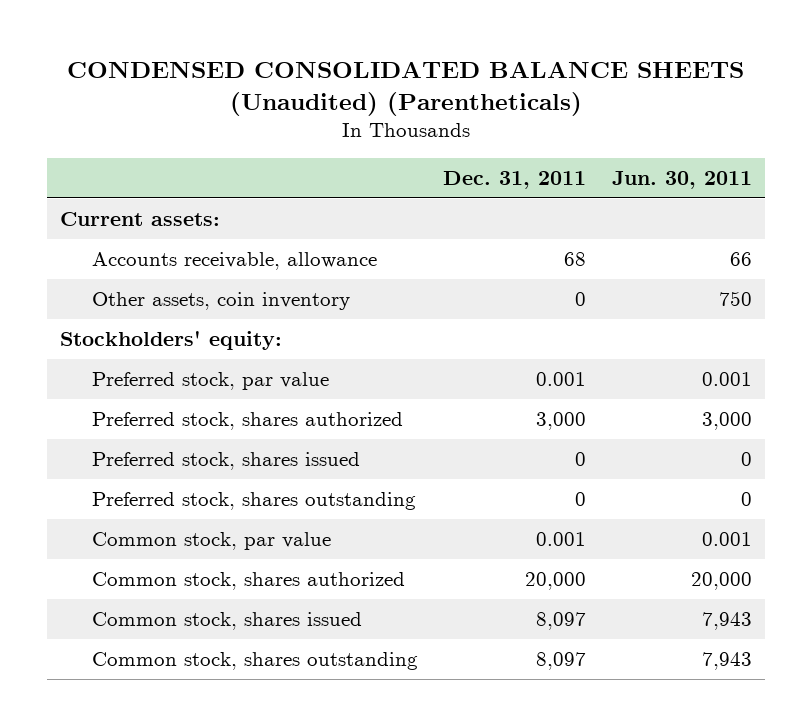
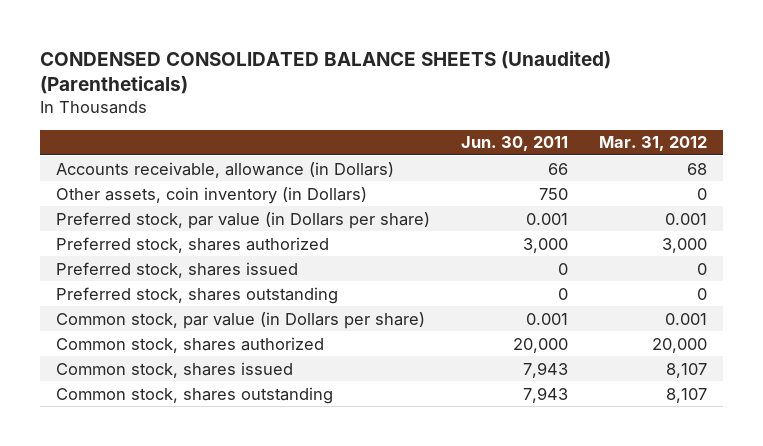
[443,170,587,189] Dec. 31, 2011 -> none
none -> [599,136,708,152] Mar. 31, 2012
[59,212,220,227] Current assets: -> none
[59,331,282,351] Stockholders' equity: -> none
[91,252,377,271] Accounts receivable, allowance -> [55,161,394,178] Accounts receivable, allowance (in Dollars)
[91,292,350,311] Other assets, coin inventory -> [55,186,367,204] Other assets, coin inventory (in Dollars)
[91,372,329,391] Preferred stock, par value -> [55,211,430,229] Preferred stock, par value (in Dollars per share)
[91,532,331,551] Common stock, par value -> [55,311,425,329] Common stock, par value (in Dollars per share)

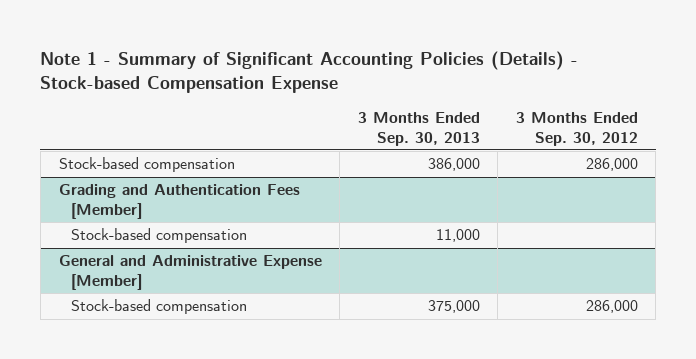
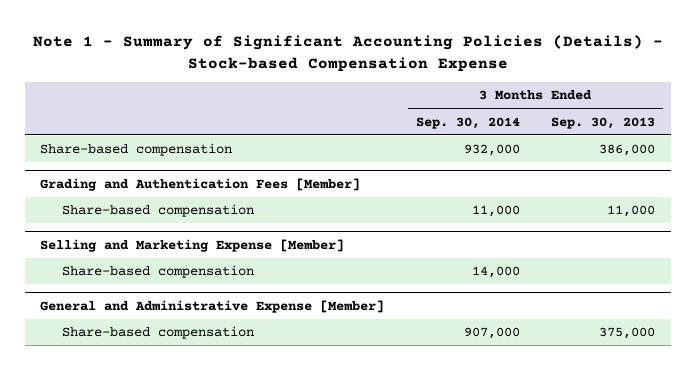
[515,112,638,146] 3 Months Ended Sep. 30, 2012 -> none
none -> [415,116,520,129] Sep. 30, 2014
[58,157,235,173] Stock-based compensation -> [40,143,233,157] Share-based compensation
[71,228,248,244] Stock-based compensation -> [61,204,254,218] Share-based compensation
none -> [40,238,345,252] Selling and Marketing Expense [Member]
none -> [61,265,254,279] Share-based compensation
[71,299,248,315] Stock-based compensation -> [61,326,254,340] Share-based compensation

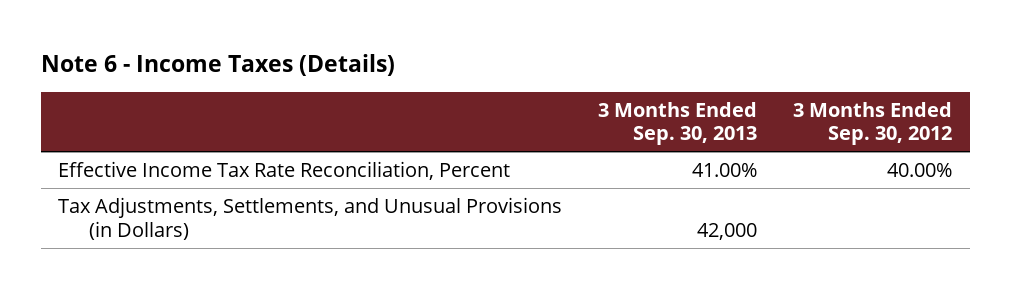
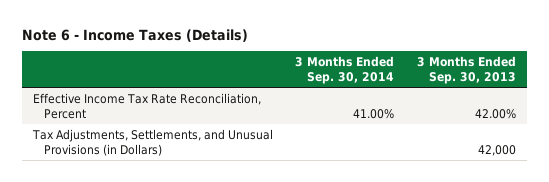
[792,101,952,146] 3 Months Ended Sep. 30, 2012 -> none
none -> [295,55,395,84] 3 Months Ended Sep. 30, 2014
[692,163,758,178] 41.00% -> [474,108,516,119] 42.00%

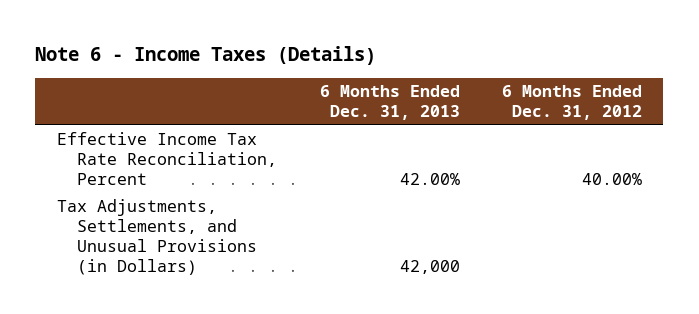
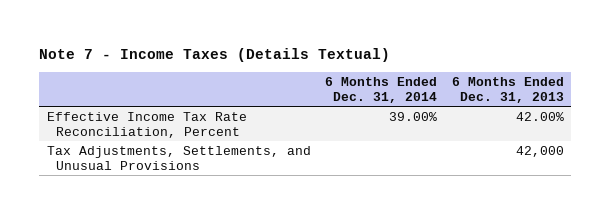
[35,46,377,66] Note 6 - Income Taxes (Details) -> [39,48,391,63] Note 7 - Income Taxes (Details Textual)
[502,85,643,121] 6 Months Ended Dec. 31, 2012 -> none
none -> [325,76,438,103] 6 Months Ended Dec. 31, 2014
[56,199,258,276] Tax Adjustments, Settlements, and Unusual Provisions (in Dollars) -> [46,145,311,170] Tax Adjustments, Settlements, and Unusual Provisions

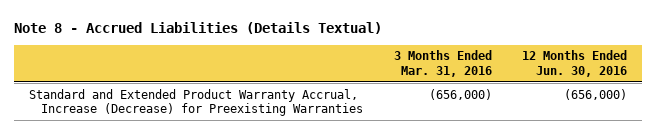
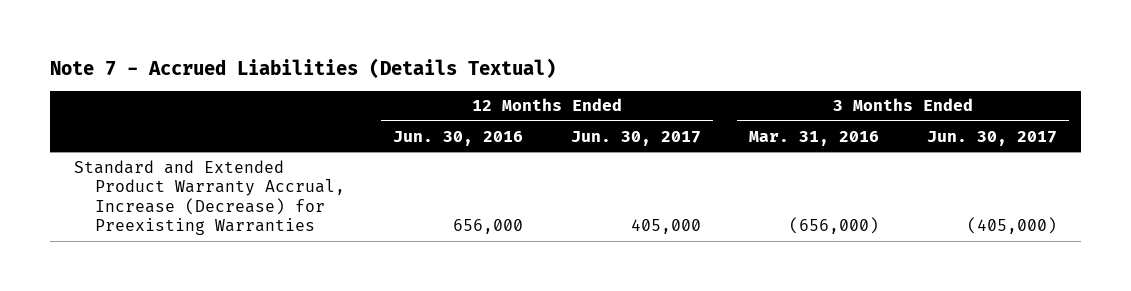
[14,21,383,34] Note 8 - Accrued Liabilities (Details Textual) -> [49,57,556,78] Note 7 - Accrued Liabilities (Details Textual)
none -> [571,130,702,146] Jun. 30, 2017
none -> [926,130,1057,146] Jun. 30, 2017
[563,88,627,100] (656,000) -> [453,219,524,235] 656,000

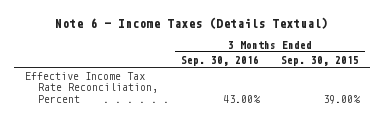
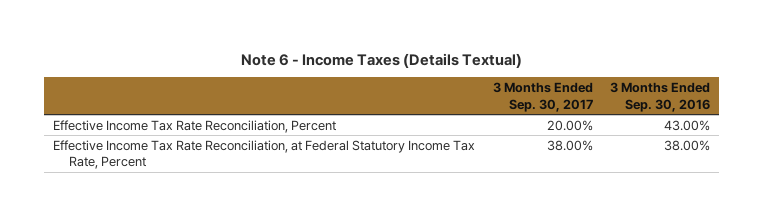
[281,55,360,66] Sep. 30, 2015 -> none
none -> [492,82,593,112] 3 Months Ended Sep. 30, 2017
none -> [53,139,476,170] Effective Income Tax Rate Reconciliation, at Federal Statutory Income Tax Rate, Percent

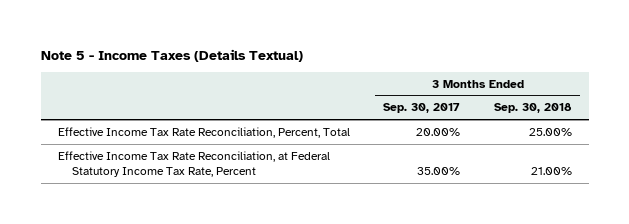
[240,52,522,68] Note 6 - Income Taxes (Details Textual) -> [40,48,303,62] Note 5 - Income Taxes (Details Textual)
[610,82,711,112] 3 Months Ended Sep. 30, 2016 -> none
none -> [493,103,572,114] Sep. 30, 2018
[53,119,337,133] Effective Income Tax Rate Reconciliation, Percent -> [57,126,350,138] Effective Income Tax Rate Reconciliation, Percent, Total
[546,139,593,151] 38.00% -> [417,167,461,176] 35.00%

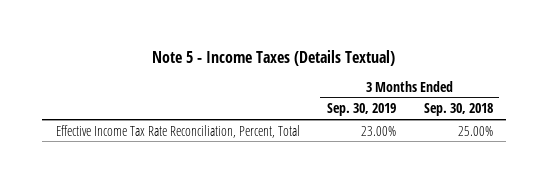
[383,103,461,114] Sep. 30, 2017 -> none
none -> [327,103,397,117] Sep. 30, 2019
[57,150,330,178] Effective Income Tax Rate Reconciliation, at Federal Statutory Income Tax Rate, Percent -> none

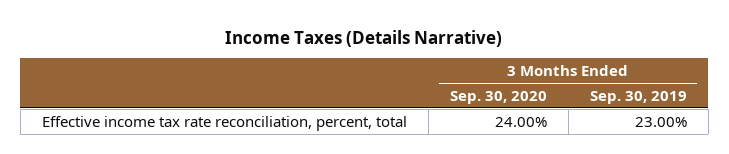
[152,49,396,66] Note 5 - Income Taxes (Details Textual) -> [225,29,503,47] Income Taxes (Details Narrative)
[423,103,493,117] Sep. 30, 2018 -> none
none -> [449,90,547,104] Sep. 30, 2020
[55,124,300,138] Effective Income Tax Rate Reconciliation, Percent, Total -> [41,115,407,131] Effective income tax rate reconciliation, percent, total

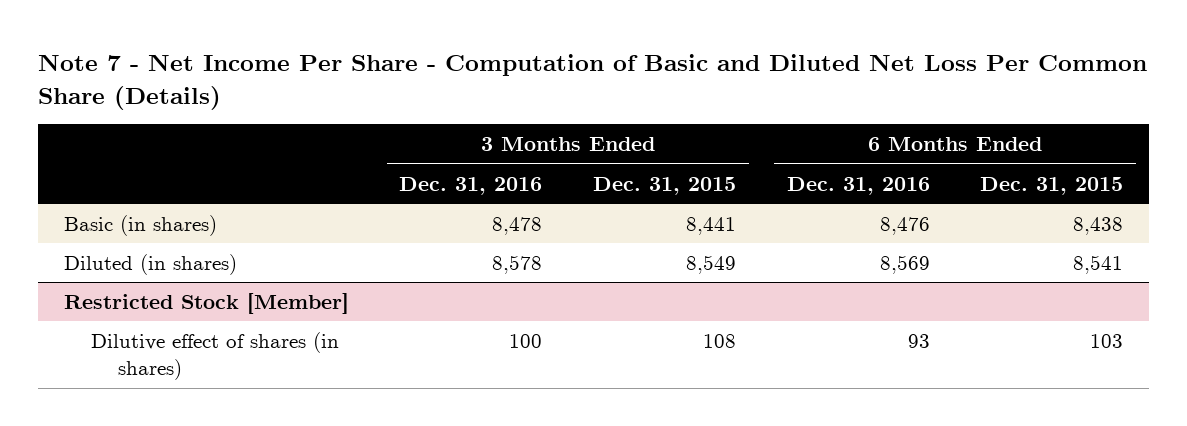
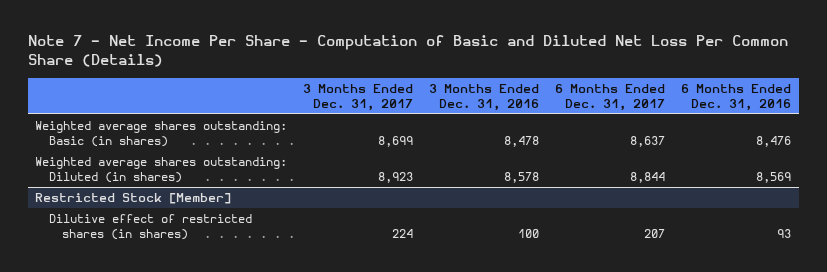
[593,176,737,195] Dec. 31, 2015 -> none
[980,176,1124,195] Dec. 31, 2015 -> none
none -> [303,84,414,111] 3 Months Ended Dec. 31, 2017
none -> [555,84,666,111] 6 Months Ended Dec. 31, 2017
[63,214,217,236] Basic (in shares) -> [35,121,288,148] Weighted average shares outstanding: Basic (in shares)
[63,253,237,275] Diluted (in shares) -> [35,157,288,184] Weighted average shares outstanding: Diluted (in shares)
[91,331,340,381] Dilutive effect of shares (in shares) -> [48,214,252,241] Dilutive effect of restricted shares (in shares)

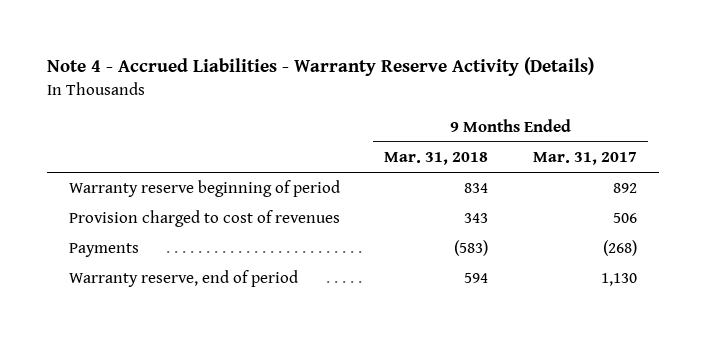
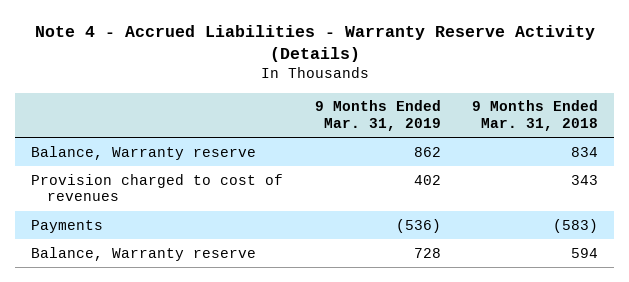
[532,152,637,166] Mar. 31, 2017 -> none
none -> [314,100,441,132] 9 Months Ended Mar. 31, 2019
[68,180,340,198] Warranty reserve beginning of period -> [30,145,256,160] Balance, Warranty reserve
[68,270,298,288] Warranty reserve, end of period -> [30,246,256,261] Balance, Warranty reserve

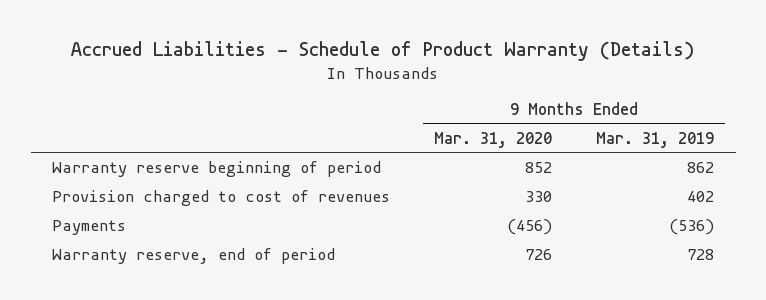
[34,25,595,63] Note 4 - Accrued Liabilities - Warranty Reserve Activity (Details) -> [71,41,695,62] Accrued Liabilities - Schedule of Product Warranty (Details)
[472,100,599,132] 9 Months Ended Mar. 31, 2018 -> none
none -> [434,131,553,148] Mar. 31, 2020
[30,145,256,160] Balance, Warranty reserve -> [52,160,382,177] Warranty reserve beginning of period
[30,246,256,261] Balance, Warranty reserve -> [52,247,336,264] Warranty reserve, end of period

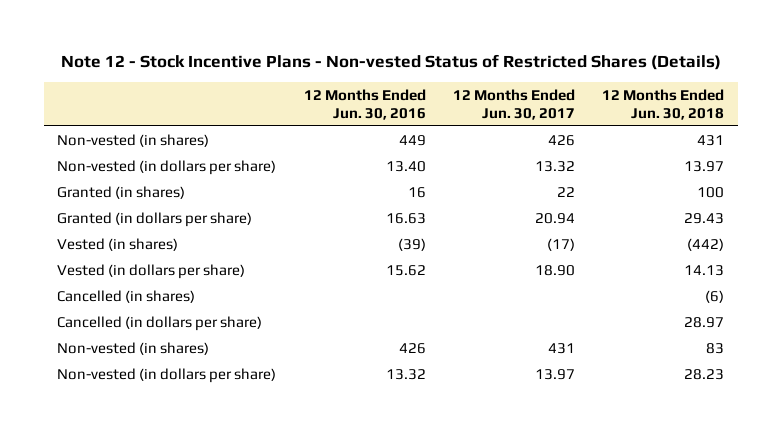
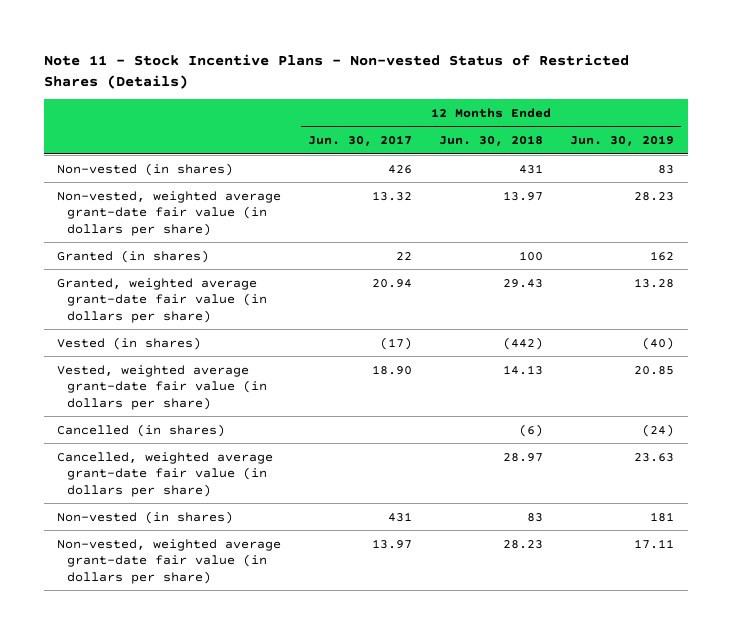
[60,53,721,70] Note 12 - Stock Incentive Plans - Non-vested Status of Restricted Shares (Details) -> [43,53,629,89] Note 11 - Stock Incentive Plans - Non-vested Status of Restricted Shares (Details)
[303,88,426,120] 12 Months Ended Jun. 30, 2016 -> none
none -> [570,135,675,147] Jun. 30, 2019
[57,159,277,175] Non-vested (in dollars per share) -> [57,190,282,236] Non-vested, weighted average grant-date fair value (in dollars per share)
[57,211,253,227] Granted (in dollars per share) -> [57,277,268,323] Granted, weighted average grant-date fair value (in dollars per share)
[57,263,246,279] Vested (in dollars per share) -> [57,364,268,410] Vested, weighted average grant-date fair value (in dollars per share)
[57,315,263,331] Cancelled (in dollars per share) -> [57,451,274,497] Cancelled, weighted average grant-date fair value (in dollars per share)
[57,367,277,383] Non-vested (in dollars per share) -> [57,538,282,584] Non-vested, weighted average grant-date fair value (in dollars per share)

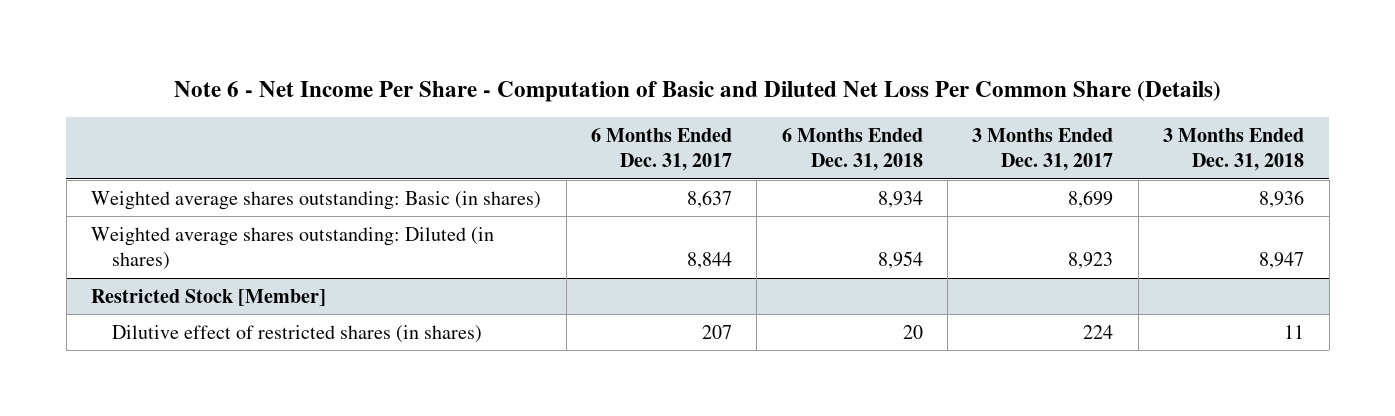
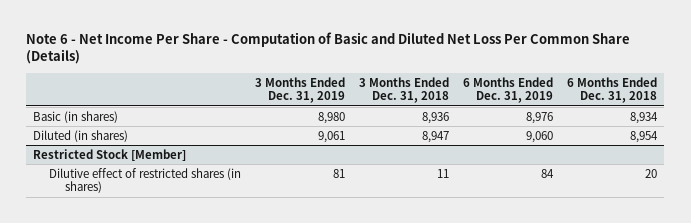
[590,127,732,171] 6 Months Ended Dec. 31, 2017 -> none
[972,127,1114,171] 3 Months Ended Dec. 31, 2017 -> none
none -> [255,76,346,103] 3 Months Ended Dec. 31, 2019
none -> [463,76,554,103] 6 Months Ended Dec. 31, 2019
[91,190,542,210] Weighted average shares outstanding: Basic (in shares) -> [33,110,119,123] Basic (in shares)
[91,226,495,271] Weighted average shares outstanding: Diluted (in shares) -> [33,129,129,142] Diluted (in shares)

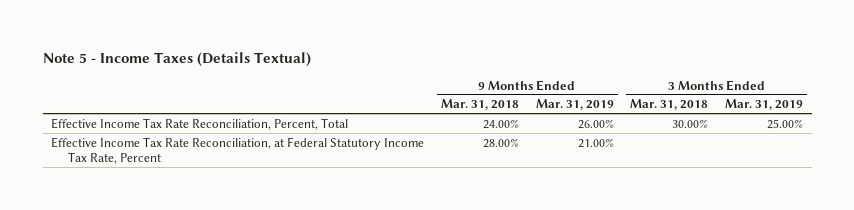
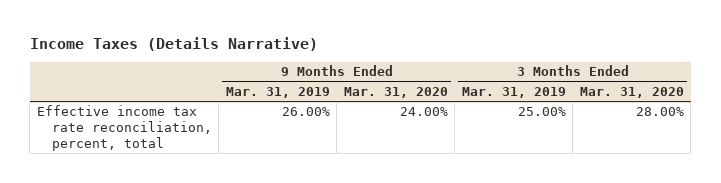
[42,51,311,67] Note 5 - Income Taxes (Details Textual) -> [29,37,318,52] Income Taxes (Details Narrative)
[440,99,519,111] Mar. 31, 2018 -> none
[630,99,709,111] Mar. 31, 2018 -> none
none -> [343,86,448,98] Mar. 31, 2020
none -> [579,86,684,98] Mar. 31, 2020
[51,136,425,165] Effective Income Tax Rate Reconciliation, at Federal Statutory Income Tax Rate, Percent -> none
[51,117,349,130] Effective Income Tax Rate Reconciliation, Percent, Total -> [36,105,212,151] Effective income tax rate reconciliation, percent, total

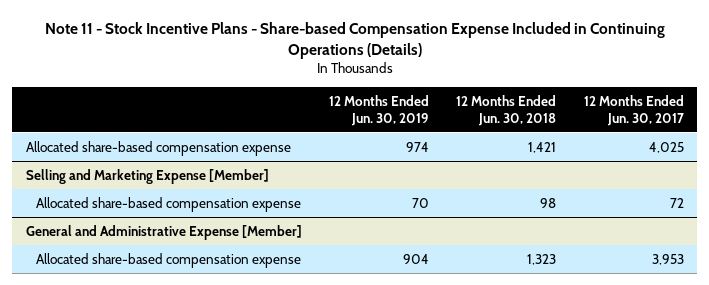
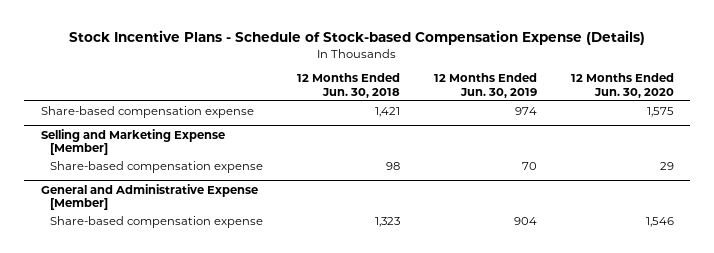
[44,21,665,59] Note 11 - Stock Incentive Plans - Share-based Compensation Expense Included in Continuing Operations (Details) -> [69,30,646,46] Stock Incentive Plans - Schedule of Stock-based Compensation Expense (Details)
[583,94,684,126] 12 Months Ended Jun. 30, 2017 -> none
none -> [570,73,674,99] 12 Months Ended Jun. 30, 2020
[25,140,291,156] Allocated share-based compensation expense -> [40,105,254,118] Share-based compensation expense
[35,196,301,212] Allocated share-based compensation expense -> [49,160,263,173] Share-based compensation expense
[35,252,301,268] Allocated share-based compensation expense -> [49,215,263,228] Share-based compensation expense

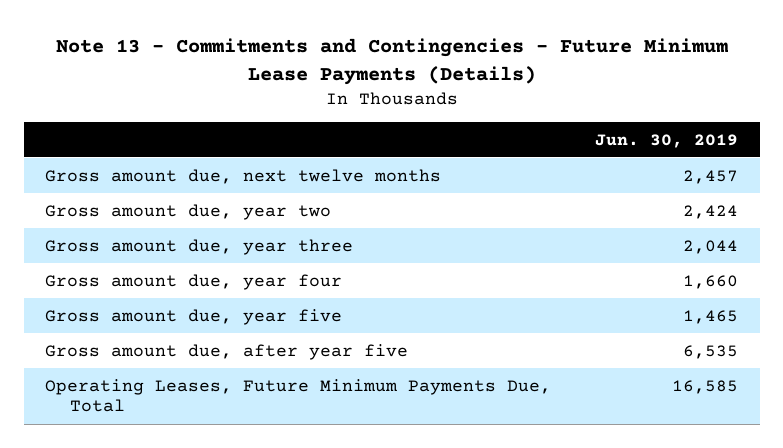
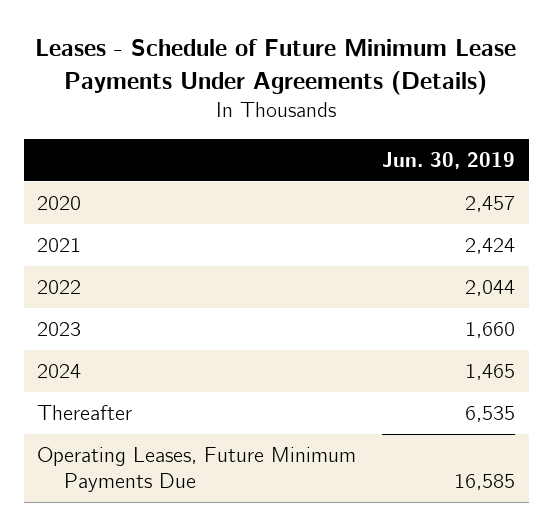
[55,37,728,85] Note 13 - Commitments and Contingencies - Future Minimum Lease Payments (Details) -> [35,39,517,96] Leases - Schedule of Future Minimum Lease Payments Under Agreements (Details)
[45,168,442,184] Gross amount due, next twelve months -> [36,196,81,211] 2020
[45,203,332,220] Gross amount due, year two -> [36,238,81,253] 2021
[45,238,354,255] Gross amount due, year three -> [36,280,81,295] 2022
[45,273,343,290] Gross amount due, year four -> [36,322,81,337] 2023
[45,308,343,325] Gross amount due, year five -> [36,364,81,379] 2024
[45,343,409,360] Gross amount due, after year five -> [36,405,132,421] Thereafter
[45,378,552,413] Operating Leases, Future Minimum Payments Due, Total -> [36,447,356,492] Operating Leases, Future Minimum Payments Due

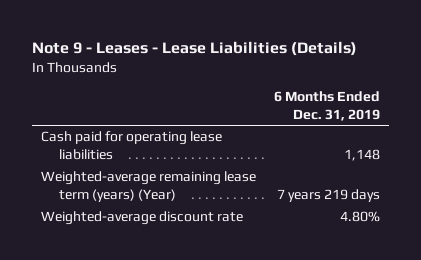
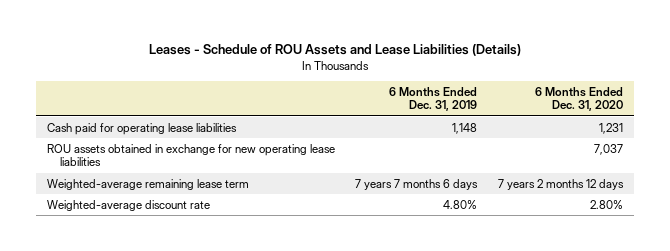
[31,41,357,57] Note 9 - Leases - Lease Liabilities (Details) -> [148,44,521,57] Leases - Schedule of ROU Assets and Lease Liabilities (Details)
none -> [535,86,624,112] 6 Months Ended Dec. 31, 2020
none -> [46,143,335,167] ROU assets obtained in exchange for new operating lease liabilities
[40,171,256,203] Weighted-average remaining lease term (years) (Year) -> [46,178,249,190] Weighted-average remaining lease term
[276,189,380,203] 7 years 219 days -> [355,178,479,190] 7 years 7 months 6 days

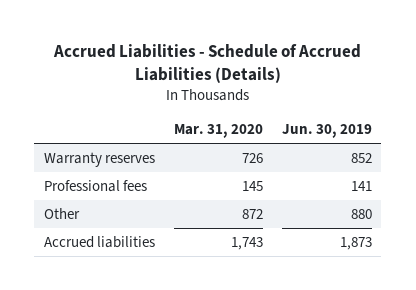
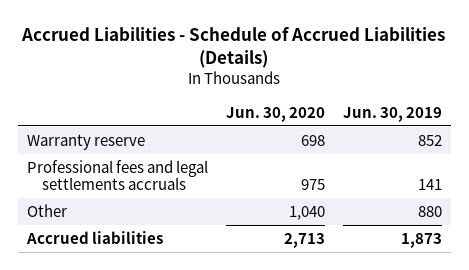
[173,123,263,138] Mar. 31, 2020 -> none
none -> [225,106,325,122] Jun. 30, 2020
[43,151,155,167] Warranty reserves -> [26,133,145,150] Warranty reserve
[43,179,147,192] Professional fees -> [26,159,208,191] Professional fees and legal settlements accruals

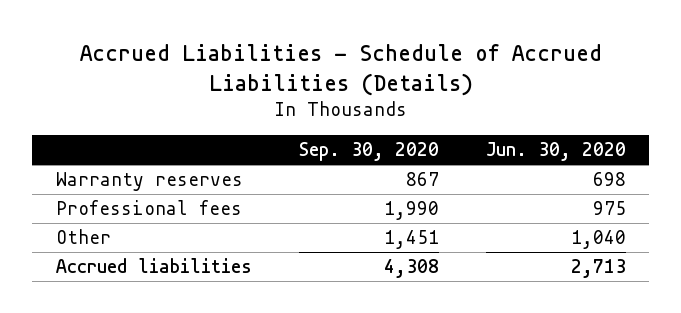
[342,106,442,122] Jun. 30, 2019 -> none
none -> [298,142,439,162] Sep. 30, 2020
[26,133,145,150] Warranty reserve -> [55,172,243,192] Warranty reserves
[26,159,208,191] Professional fees and legal settlements accruals -> [55,200,242,216] Professional fees

